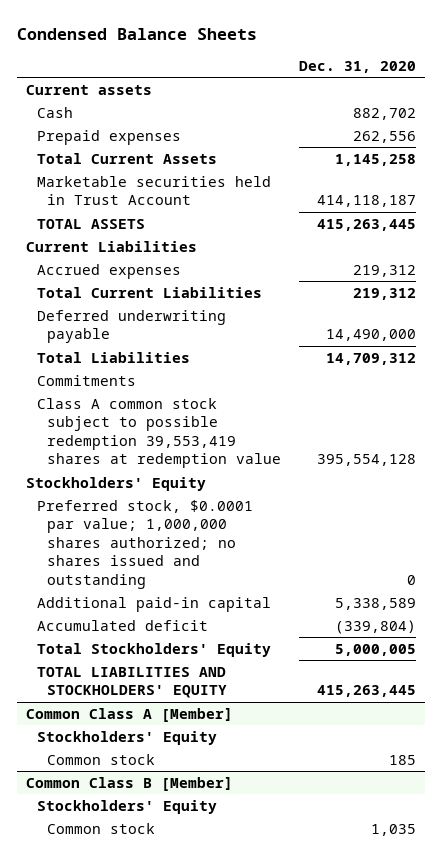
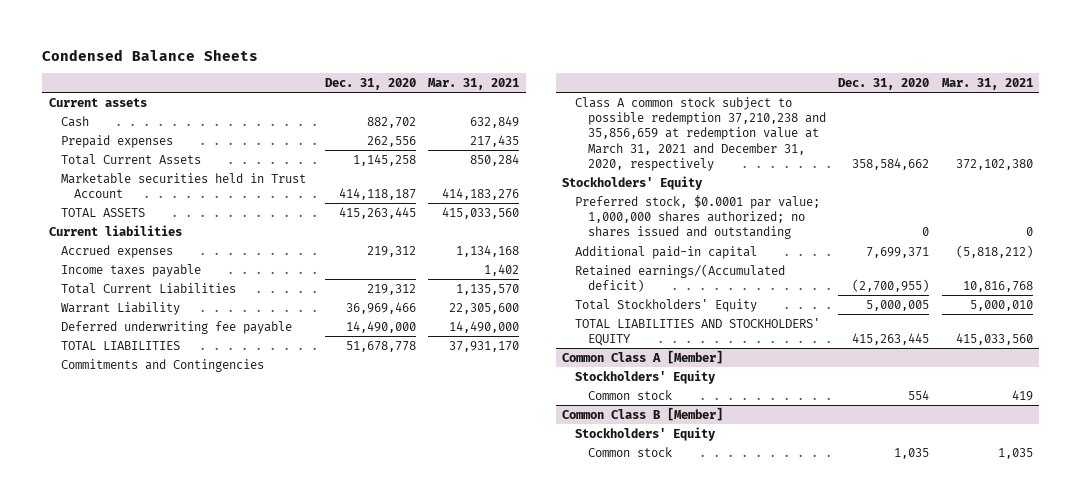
none -> [428,78,520,91] Mar. 31, 2021
[26,240,198,252] Current Liabilities -> [48,224,182,236] Current liabilities
none -> [61,263,202,277] Income taxes payable
none -> [61,301,181,315] Warrant Liability
[36,309,226,344] Deferred underwriting payable -> [61,320,293,334] Deferred underwriting fee payable
[36,351,190,363] Total Liabilities -> [61,340,181,350] TOTAL LIABILITIES
[326,352,417,365] 14,709,312 -> [345,340,416,352] 51,678,778
[36,374,136,386] Commitments -> [61,358,265,372] Commitments and Contingencies
[36,397,281,469] Class A common stock subject to possible redemption 39,553,419 shares at redemption value -> [575,96,826,172] Class A common stock subject to possible redemption 37,210,238 and 35,856,659 at redemption value at March 31, 2021 and December 31, 2020, respectively
[317,454,417,467] 395,554,128 -> [852,158,930,171] 358,584,662
[335,597,417,610] 5,338,589 -> [866,246,930,258] 7,699,371
[36,619,208,631] Accumulated deficit -> [575,263,786,293] Retained earnings/(Accumulated deficit)
[335,619,417,634] (339,804) -> [852,279,930,293] (2,700,955)
[389,754,417,765] 185 -> [908,389,930,400] 554

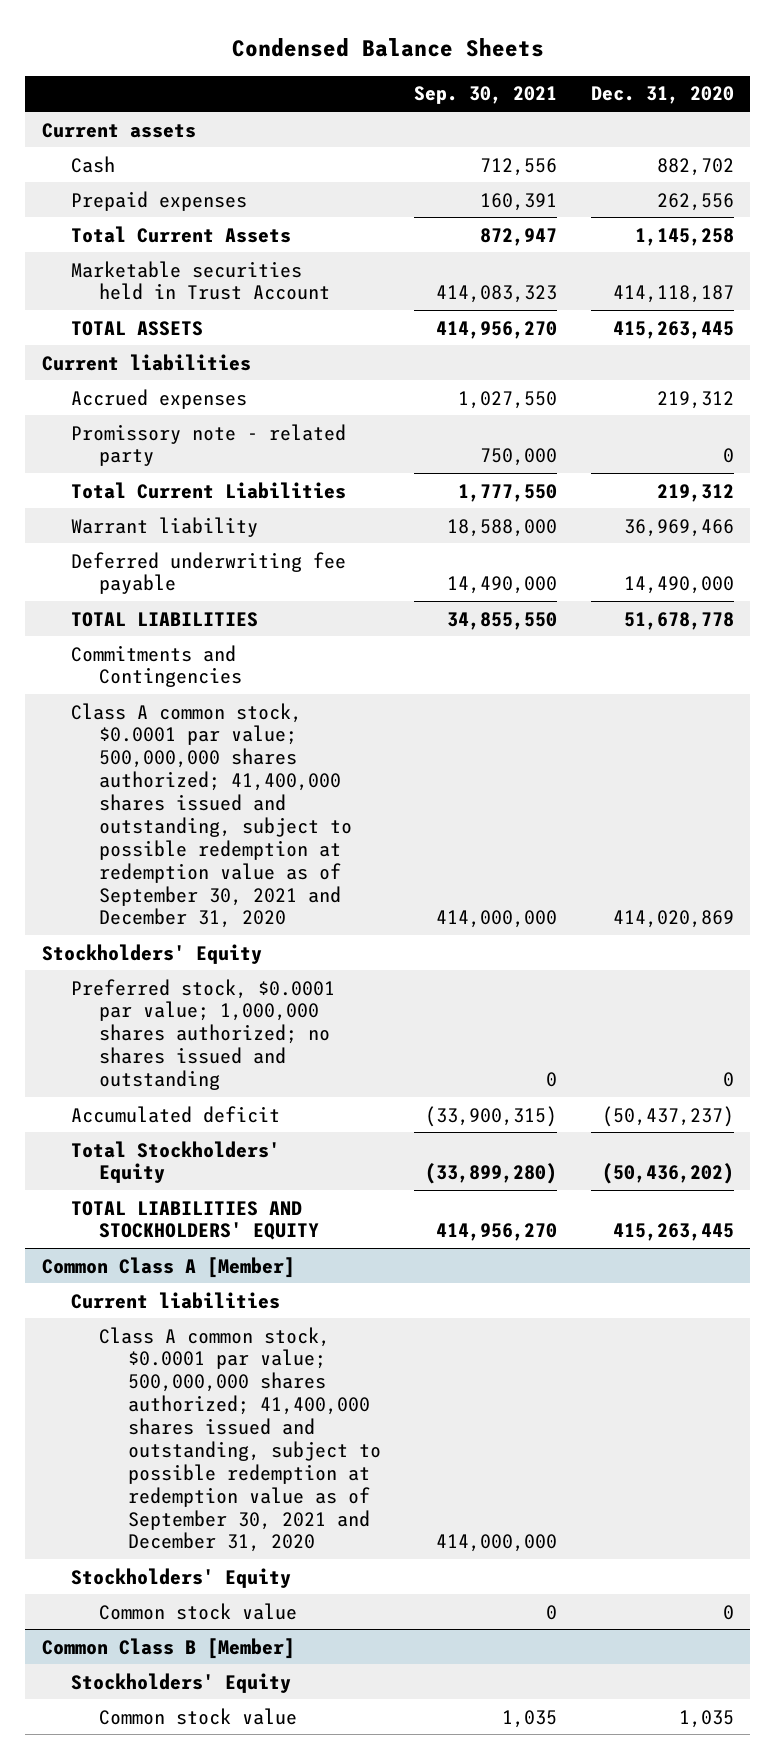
[428,78,520,91] Mar. 31, 2021 -> none
none -> [414,86,558,105] Sep. 30, 2021
[61,263,202,277] Income taxes payable -> none
none -> [70,423,346,467] Promissory note - related party
[61,301,181,315] Warrant Liability -> [70,516,258,537] Warrant liability
[575,96,826,172] Class A common stock subject to possible redemption 37,210,238 and 35,856,659 at redemption value at March 31, 2021 and December 31, 2020, respectively -> [70,702,353,929] Class A common stock, $0.0001 par value; 500,000,000 shares authorized; 41,400,000 shares issued and outstanding, subject to possible redemption at redemption value as of September 30, 2021 and December 31, 2020
[852,158,930,171] 358,584,662 -> [612,910,734,929] 414,020,869
[575,245,758,259] Additional paid-in capital -> none
[575,263,786,293] Retained earnings/(Accumulated deficit) -> [70,1105,280,1123] Accumulated deficit
[852,279,930,293] (2,700,955) -> [601,1105,734,1127] (50,437,237)
[866,299,930,311] 5,000,005 -> [601,1163,734,1185] (50,436,202)
none -> [70,1291,280,1309] Current liabilities
none -> [99,1326,382,1553] Class A common stock, $0.0001 par value; 500,000,000 shares authorized; 41,400,000 shares issued and outstanding, subject to possible redemption at redemption value as of September 30, 2021 and December 31, 2020
[587,389,672,400] Common stock -> [99,1602,298,1620] Common stock value
[908,389,930,400] 554 -> [722,1604,734,1620] 0
[587,446,672,457] Common stock -> [99,1707,298,1725] Common stock value

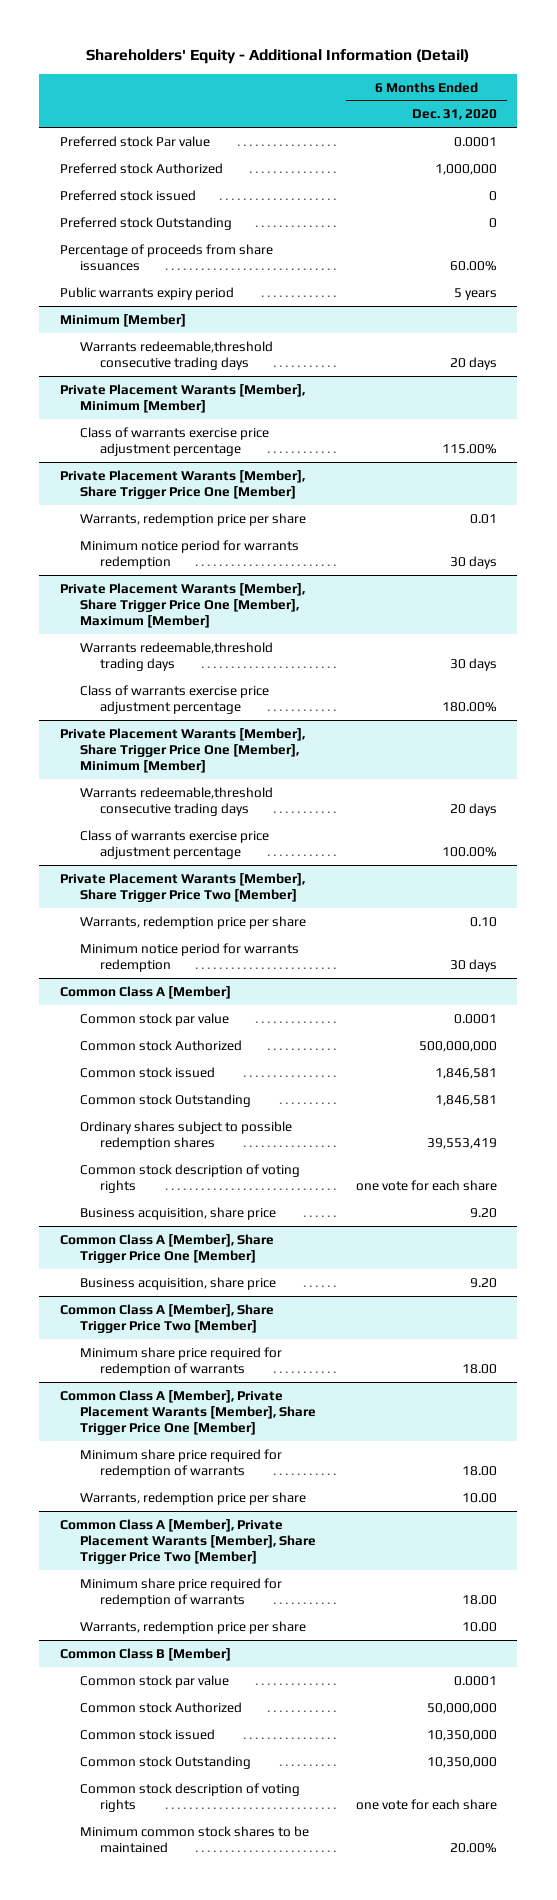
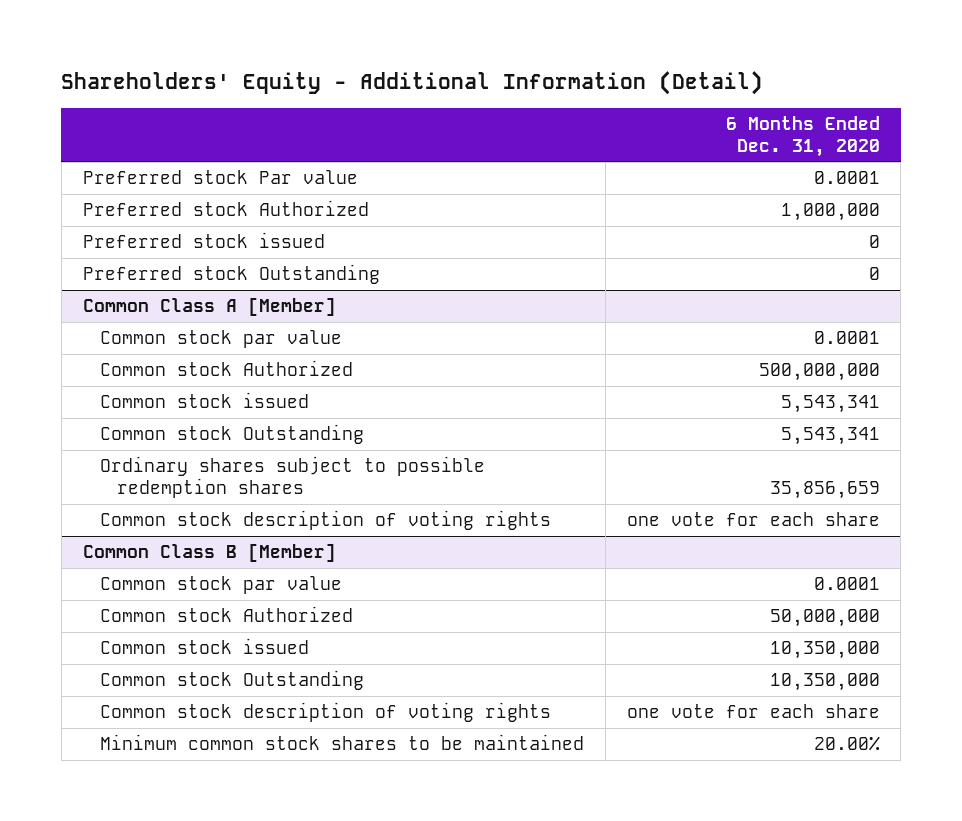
[59,243,273,272] Percentage of proceeds from share issuances -> none
[59,286,234,300] Public warrants expiry period -> none
[59,313,186,327] Minimum [Member] -> none
[80,340,274,371] Warrants redeemable,threshold consecutive trading days -> none
[59,383,305,414] Private Placement Warants [Member], Minimum [Member] -> none
[80,426,270,457] Class of warrants exercise price adjustment percentage -> none
[59,469,305,500] Private Placement Warants [Member], Share Trigger Price One [Member] -> none
[80,512,307,526] Warrants, redemption price per share -> none
[80,539,300,570] Minimum notice period for warrants redemption -> none
[59,582,305,629] Private Placement Warants [Member], Share Trigger Price One [Member], Maximum [Member] -> none
[80,641,274,672] Warrants redeemable,threshold trading days -> none
[80,684,270,715] Class of warrants exercise price adjustment percentage -> none
[59,727,305,774] Private Placement Warants [Member], Share Trigger Price One [Member], Minimum [Member] -> none
[80,786,274,817] Warrants redeemable,threshold consecutive trading days -> none
[80,829,270,860] Class of warrants exercise price adjustment percentage -> none
[59,872,305,903] Private Placement Warants [Member], Share Trigger Price Two [Member] -> none
[80,915,307,929] Warrants, redemption price per share -> none
[80,942,300,973] Minimum notice period for warrants redemption -> none
[435,1067,498,1079] 1,846,581 -> [780,395,880,414] 5,543,341
[435,1094,498,1106] 1,846,581 -> [780,427,880,446] 5,543,341
[427,1138,498,1150] 39,553,419 -> [769,481,880,500] 35,856,659
[80,1206,277,1220] Business acquisition, share price -> none
[59,1233,274,1264] Common Class A [Member], Share Trigger Price One [Member] -> none
[80,1276,277,1290] Business acquisition, share price -> none
[59,1303,274,1334] Common Class A [Member], Share Trigger Price Two [Member] -> none
[80,1346,283,1377] Minimum share price required for redemption of warrants -> none
[59,1389,317,1436] Common Class A [Member], Private Placement Warants [Member], Share Trigger Price One [Member] -> none
[80,1448,283,1479] Minimum share price required for redemption of warrants -> none
[80,1491,307,1505] Warrants, redemption price per share -> none
[59,1518,317,1565] Common Class A [Member], Private Placement Warants [Member], Share Trigger Price Two [Member] -> none
[80,1577,283,1608] Minimum share price required for redemption of warrants -> none
[80,1620,307,1634] Warrants, redemption price per share -> none

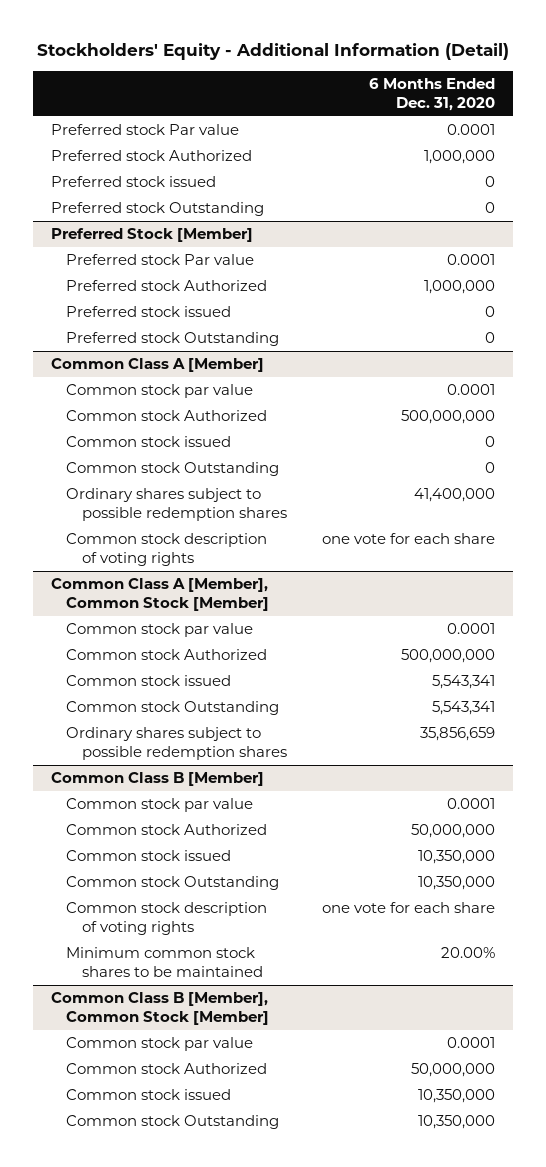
[61,71,764,96] Shareholders' Equity - Additional Information (Detail) -> [37,43,510,61] Stockholders' Equity - Additional Information (Detail)
none -> [50,228,253,243] Preferred Stock [Member]
none -> [66,254,255,266] Preferred stock Par value
none -> [66,280,268,292] Preferred stock Authorized
none -> [66,306,232,318] Preferred stock issued
none -> [66,332,280,347] Preferred stock Outstanding
none -> [66,436,232,448] Common stock issued
none -> [66,462,280,477] Common stock Outstanding
none -> [66,488,287,522] Ordinary shares subject to possible redemption shares
[99,510,551,531] Common stock description of voting rights -> [66,533,268,567] Common stock description of voting rights
none -> [50,578,270,612] Common Class A [Member], Common Stock [Member]
none -> [66,623,254,638] Common stock par value
none -> [66,649,268,661] Common stock Authorized
none -> [50,992,270,1026] Common Class B [Member], Common Stock [Member]
none -> [66,1037,254,1052] Common stock par value
none -> [66,1063,268,1075] Common stock Authorized
none -> [66,1089,232,1101] Common stock issued
none -> [66,1115,280,1130] Common stock Outstanding

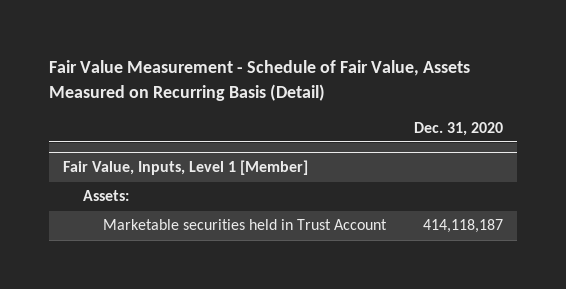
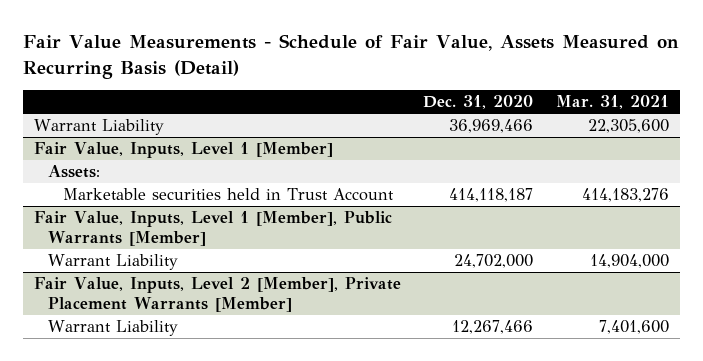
[49,60,471,101] Fair Value Measurement - Schedule of Fair Value, Assets Measured on Recurring Basis (Detail) -> [22,34,679,79] Fair Value Measurements - Schedule of Fair Value, Assets Measured on Recurring Basis (Detail)
none -> [555,95,669,110] Mar. 31, 2021
none -> [34,119,165,136] Warrant Liability
none -> [34,211,393,246] Fair Value, Inputs, Level 1 [Member], Public Warrants [Member]
none -> [48,254,179,271] Warrant Liability
none -> [34,277,402,312] Fair Value, Inputs, Level 2 [Member], Private Placement Warrants [Member]
none -> [48,320,179,337] Warrant Liability

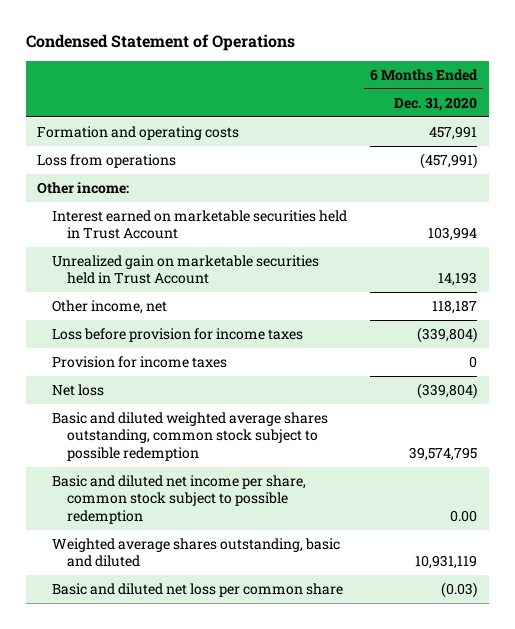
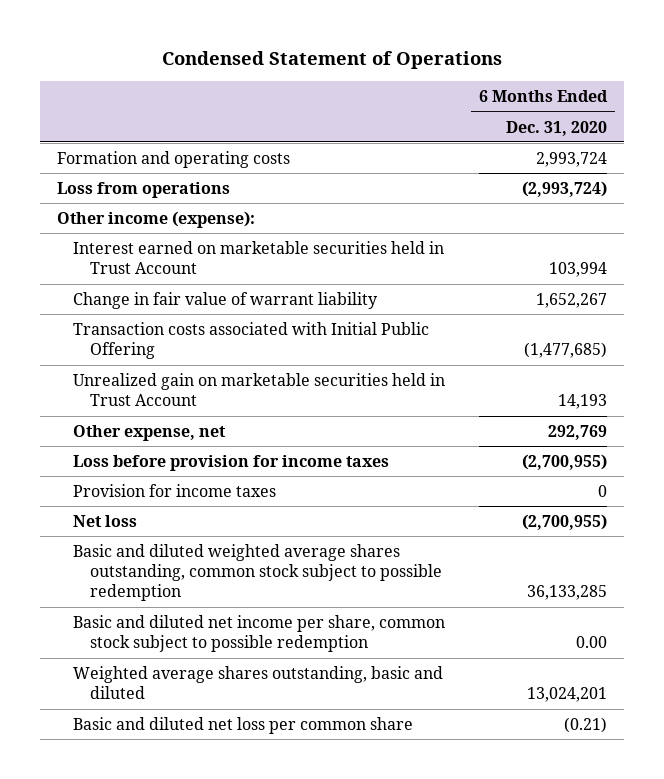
[429,125,478,140] 457,991 -> [535,152,607,168] 2,993,724
[420,152,478,169] (457,991) -> [521,181,607,198] (2,993,724)
[37,181,130,194] Other income: -> [56,211,255,229] Other income (expense):
none -> [73,292,379,310] Change in fair value of warrant liability
none -> [73,322,430,360] Transaction costs associated with Initial Public Offering
[52,299,168,314] Other income, net -> [73,425,227,442] Other expense, net
[432,299,478,314] 118,187 -> [547,425,607,441] 292,769
[417,326,478,343] (339,804) -> [521,454,607,471] (2,700,955)
[417,382,478,399] (339,804) -> [521,514,607,531] (2,700,955)
[409,446,478,461] 39,574,795 -> [526,585,607,601] 36,133,285
[415,555,478,570] 10,931,119 -> [526,687,607,703] 13,024,201
[441,581,478,598] (0.03) -> [563,717,607,734] (0.21)

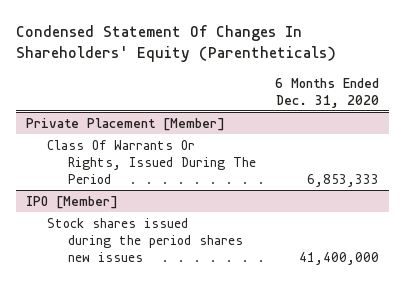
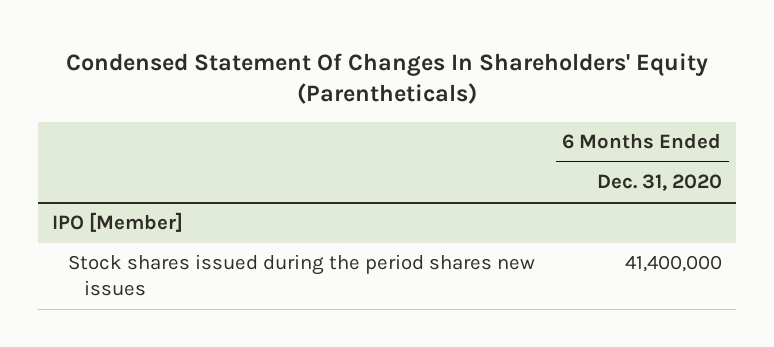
[25,117,225,131] Private Placement [Member] -> none
[46,139,256,184] Class Of Warrants Or Rights, Issued During The Period -> none

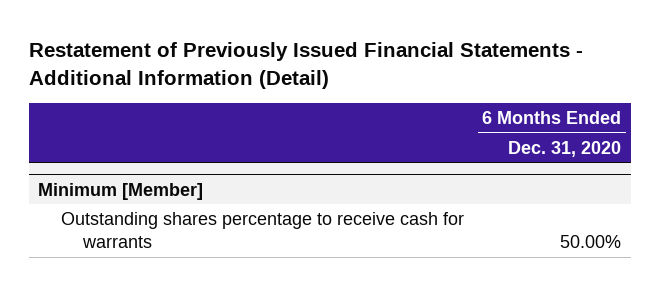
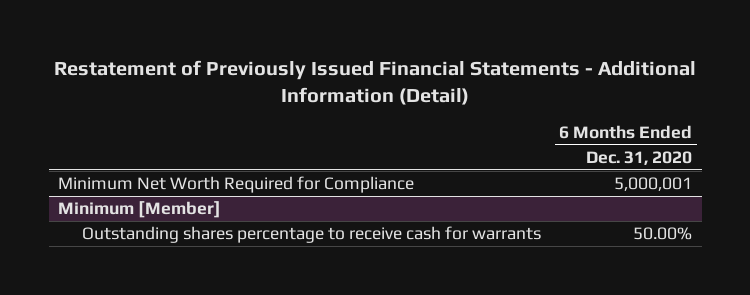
none -> [57,176,414,194] Minimum Net Worth Required for Compliance

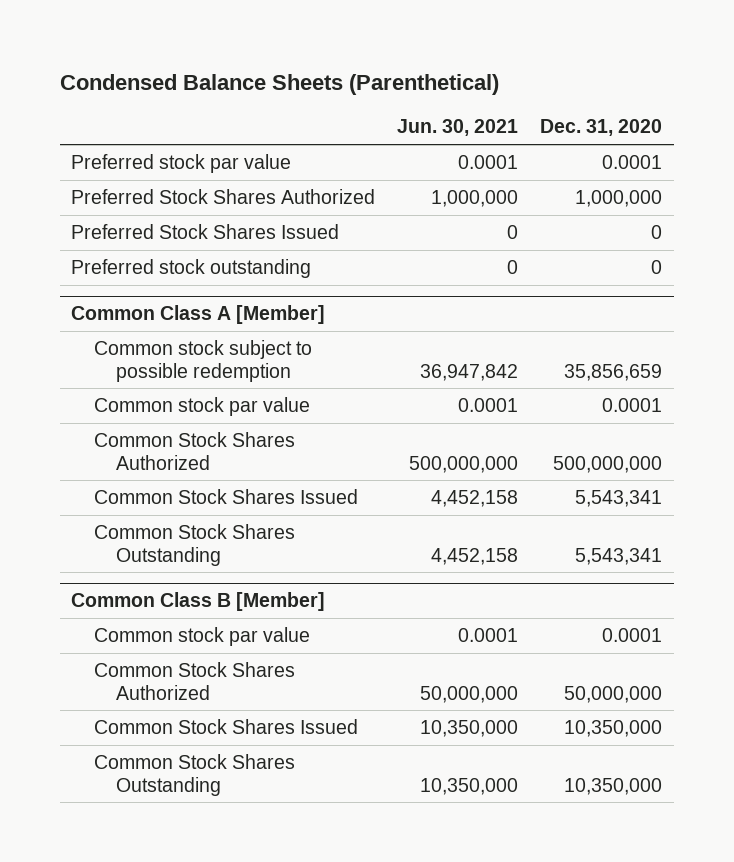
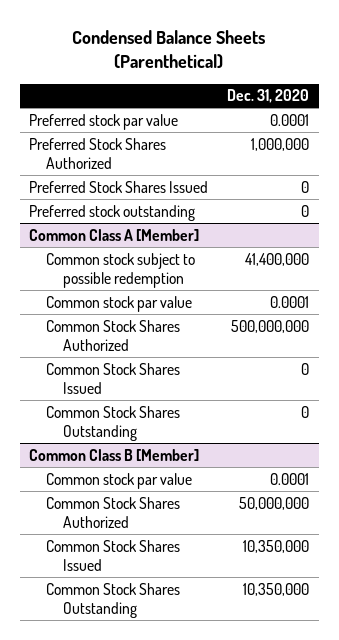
[397,119,519,137] Jun. 30, 2021 -> none
[564,363,663,381] 35,856,659 -> [245,252,310,266] 41,400,000
[575,489,663,507] 5,543,341 -> [301,362,310,375] 0
[575,547,663,565] 5,543,341 -> [301,405,310,418] 0

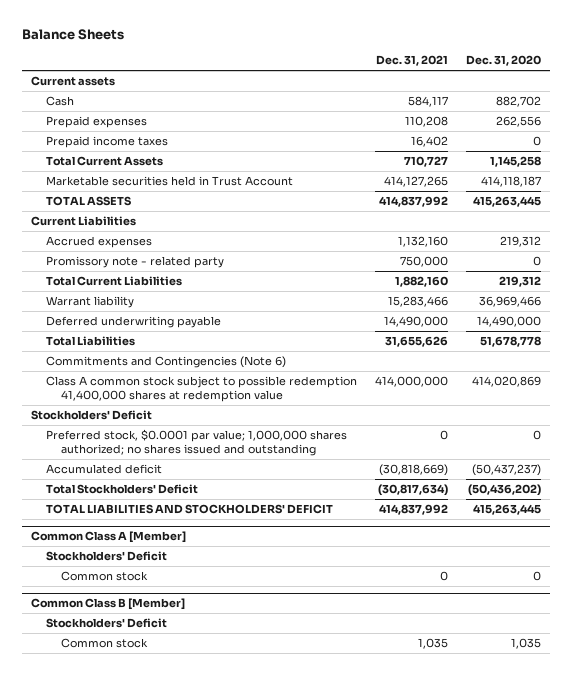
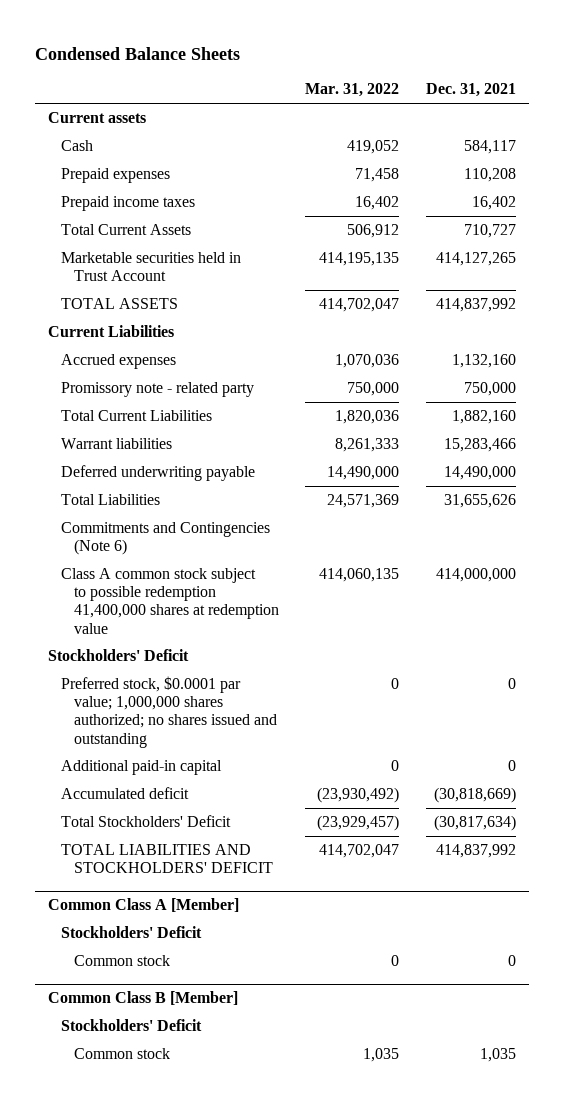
[22,29,125,41] Balance Sheets -> [35,46,241,60] Condensed Balance Sheets
[466,55,542,67] Dec. 31, 2020 -> none
none -> [305,83,400,98] Mar. 31, 2022
[46,295,135,308] Warrant liability -> [61,437,173,449] Warrant liabilities
none -> [61,759,223,775] Additional paid-in capital

